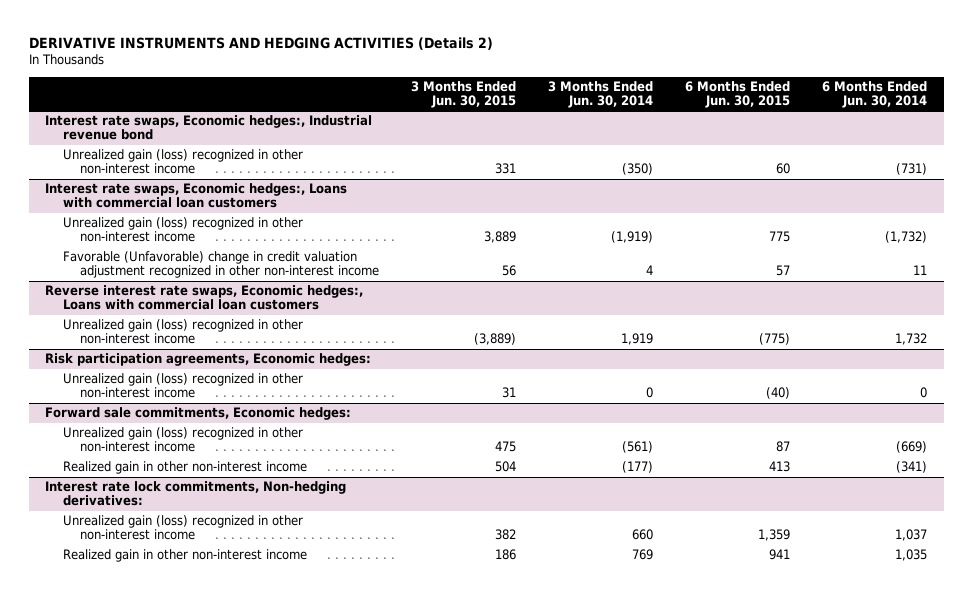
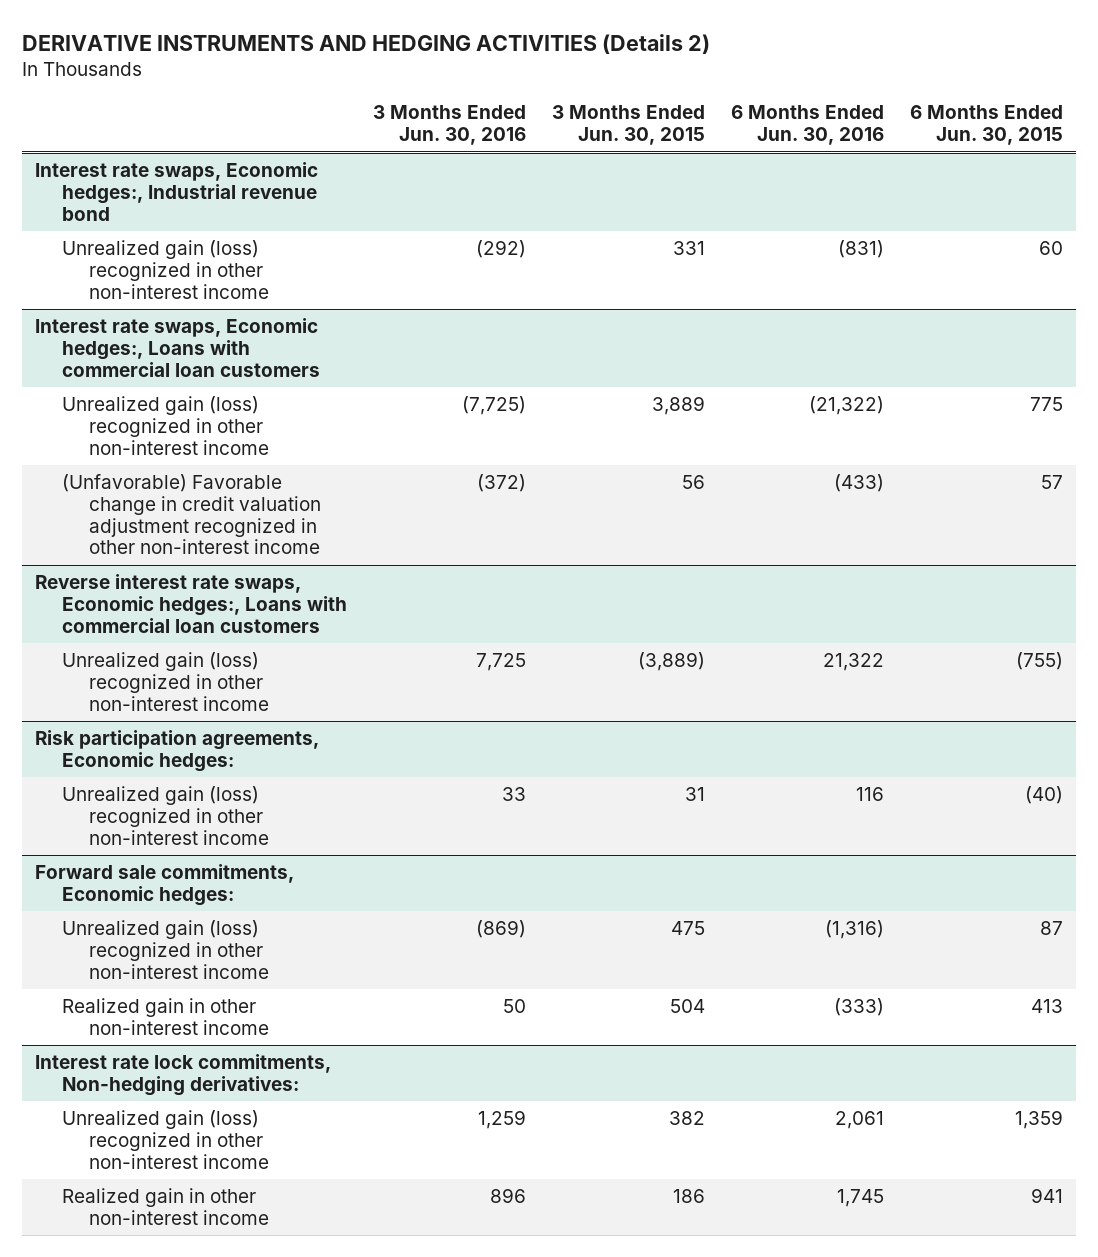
[548,80,654,109] 3 Months Ended Jun. 30, 2014 -> none
[822,80,928,109] 6 Months Ended Jun. 30, 2014 -> none
none -> [372,105,526,146] 3 Months Ended Jun. 30, 2016
none -> [731,105,885,146] 6 Months Ended Jun. 30, 2016
[62,251,380,279] Favorable (Unfavorable) change in credit valuation adjustment recognized in other non-interest income -> [61,474,321,555] (Unfavorable) Favorable change in credit valuation adjustment recognized in other non-interest income
[759,333,791,346] (775) -> [1016,652,1064,671] (755)

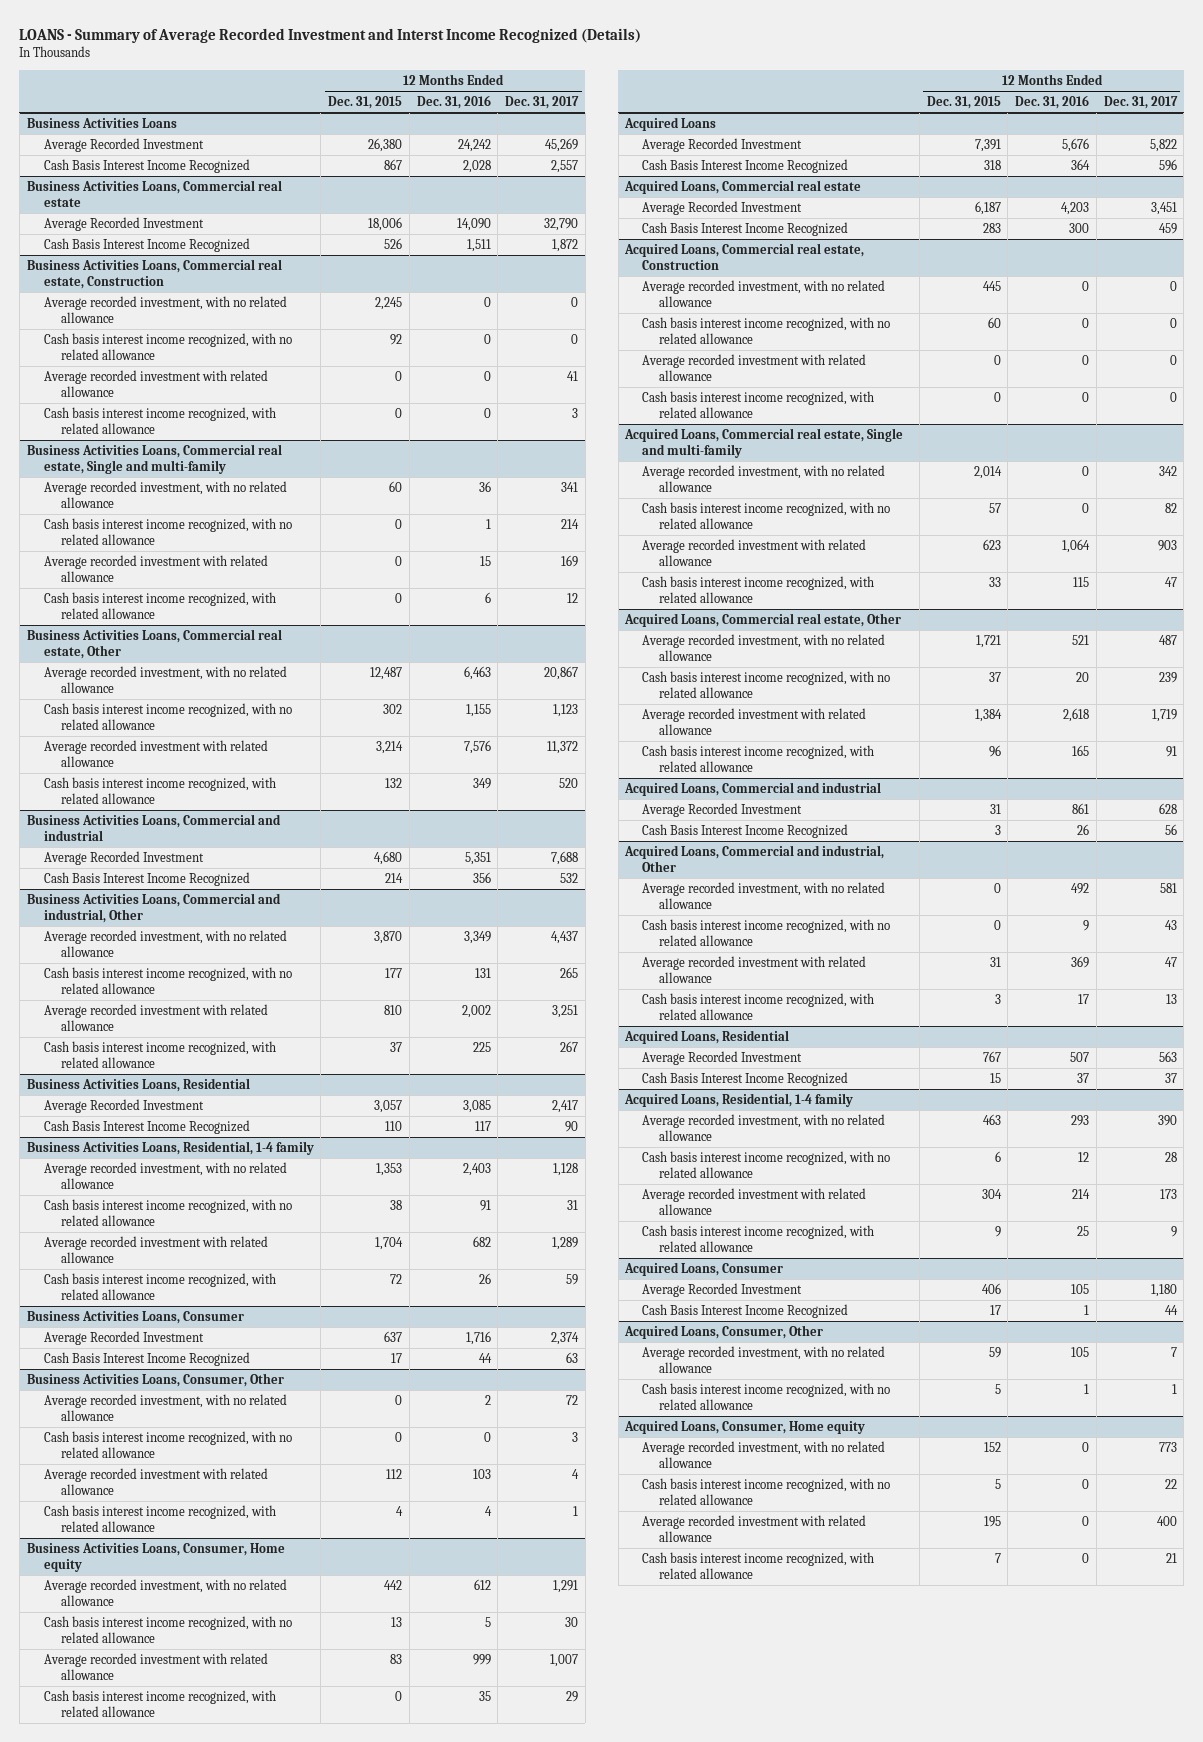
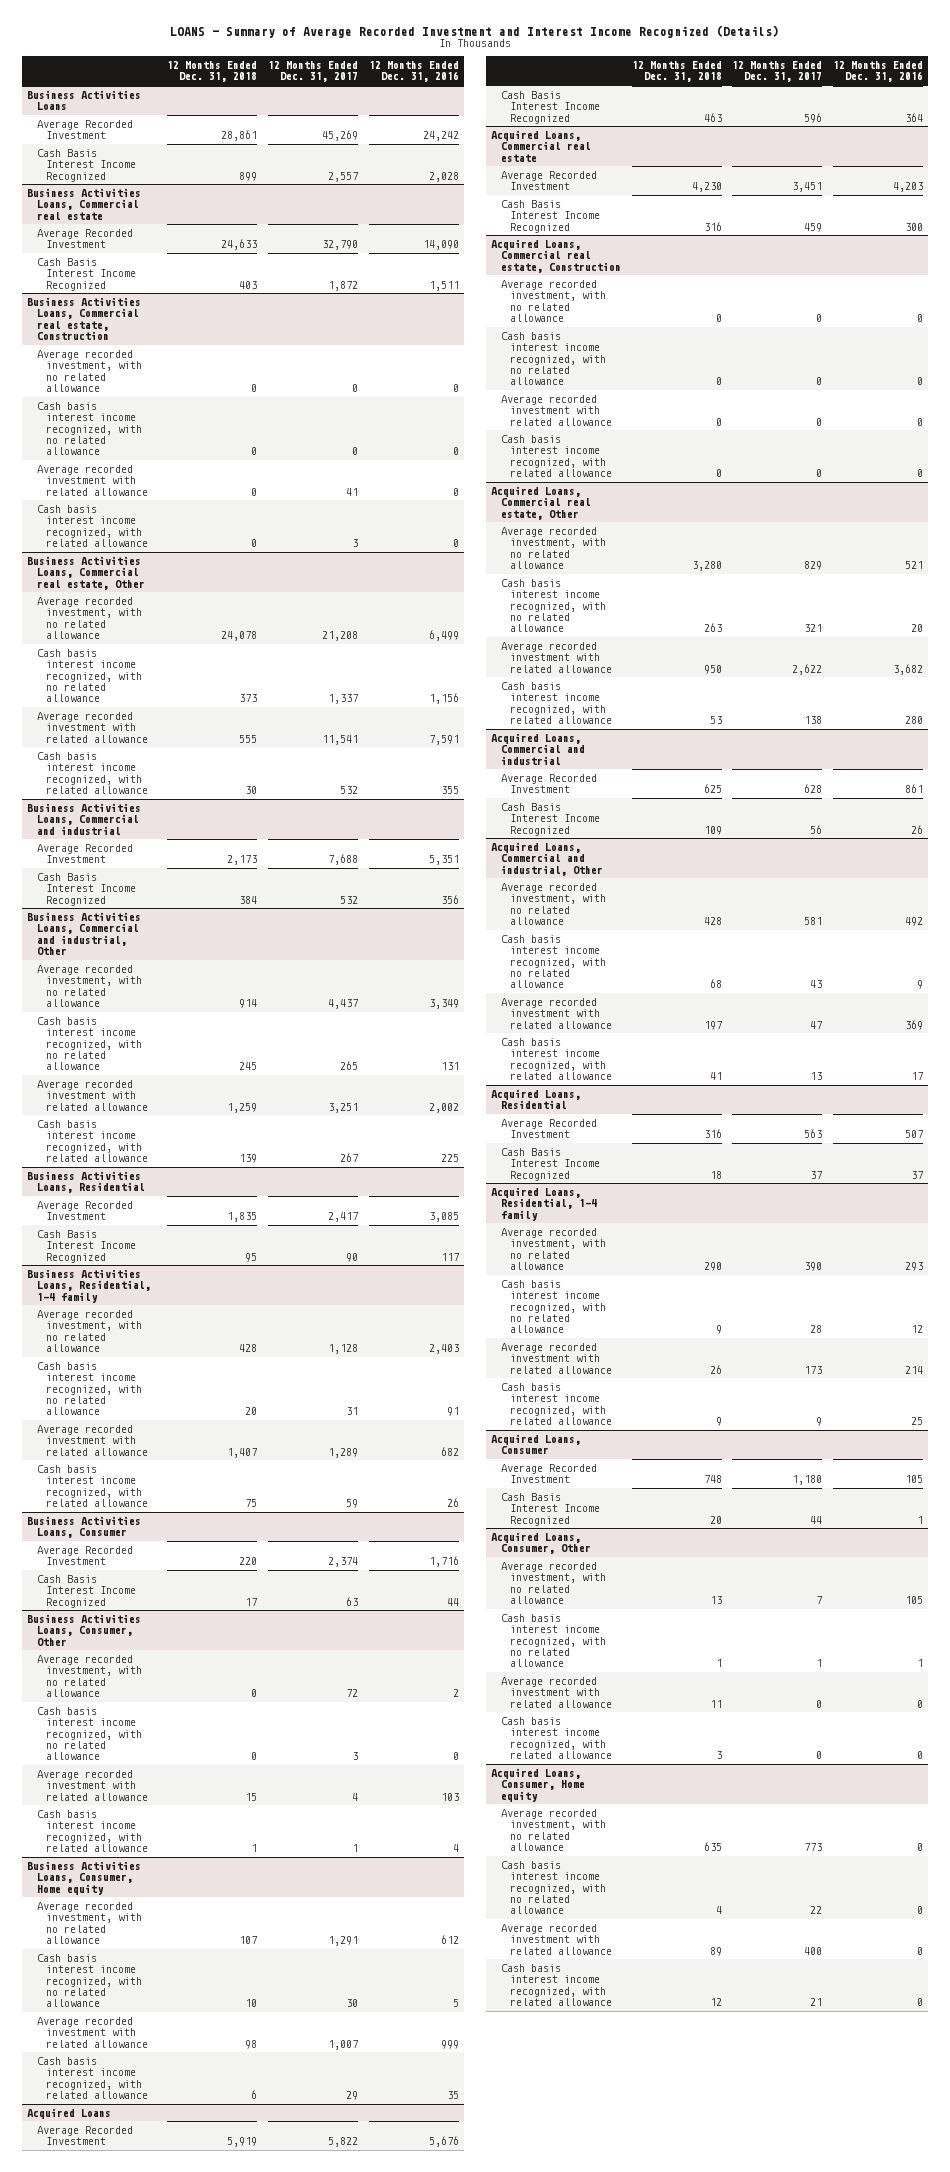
[19,27,642,43] LOANS - Summary of Average Recorded Investment and Interst Income Recognized (Details) -> [170,24,780,38] LOANS - Summary of Average Recorded Investment and Interest Income Recognized (Details)
[328,96,403,110] Dec. 31, 2015 -> none
none -> [167,61,258,83] 12 Months Ended Dec. 31, 2018
[26,443,282,474] Business Activities Loans, Commercial real estate, Single and multi-family -> none
[43,480,287,508] Average recorded investment, with no related allowance -> none
[43,517,292,545] Cash basis interest income recognized, with no related allowance -> none
[43,554,268,582] Average recorded investment with related allowance -> none
[43,591,276,619] Cash basis interest income recognized, with related allowance -> none
[463,665,491,680] 6,463 -> [428,629,459,641] 6,499
[544,665,579,680] 20,867 -> [321,630,358,641] 21,208
[465,703,491,717] 1,155 -> [428,693,459,705] 1,156
[553,703,579,717] 1,123 -> [327,694,358,705] 1,337
[463,739,491,754] 7,576 -> [428,734,459,745] 7,591
[547,740,579,754] 11,372 -> [321,734,358,745] 11,541
[472,777,491,789] 349 -> [440,785,459,794] 355
[559,777,579,788] 520 -> [339,785,358,794] 532
[624,427,904,458] Acquired Loans, Commercial real estate, Single and multi-family -> none
[642,464,886,492] Average recorded investment, with no related allowance -> none
[642,501,891,529] Cash basis interest income recognized, with no related allowance -> none
[642,538,867,566] Average recorded investment with related allowance -> none
[642,575,875,603] Cash basis interest income recognized, with related allowance -> none
[1158,634,1177,645] 487 -> [804,560,823,570] 829
[1158,671,1177,683] 239 -> [804,624,823,633] 321
[1063,707,1090,722] 2,618 -> [892,663,923,675] 3,682
[1151,708,1177,722] 1,719 -> [792,663,823,675] 2,622
[1072,744,1090,756] 165 -> [904,715,923,724] 280
[1165,745,1177,757] 91 -> [804,715,823,724] 138
none -> [500,1676,613,1708] Average recorded investment with related allowance
none -> [500,1716,613,1759] Cash basis interest income recognized, with related allowance

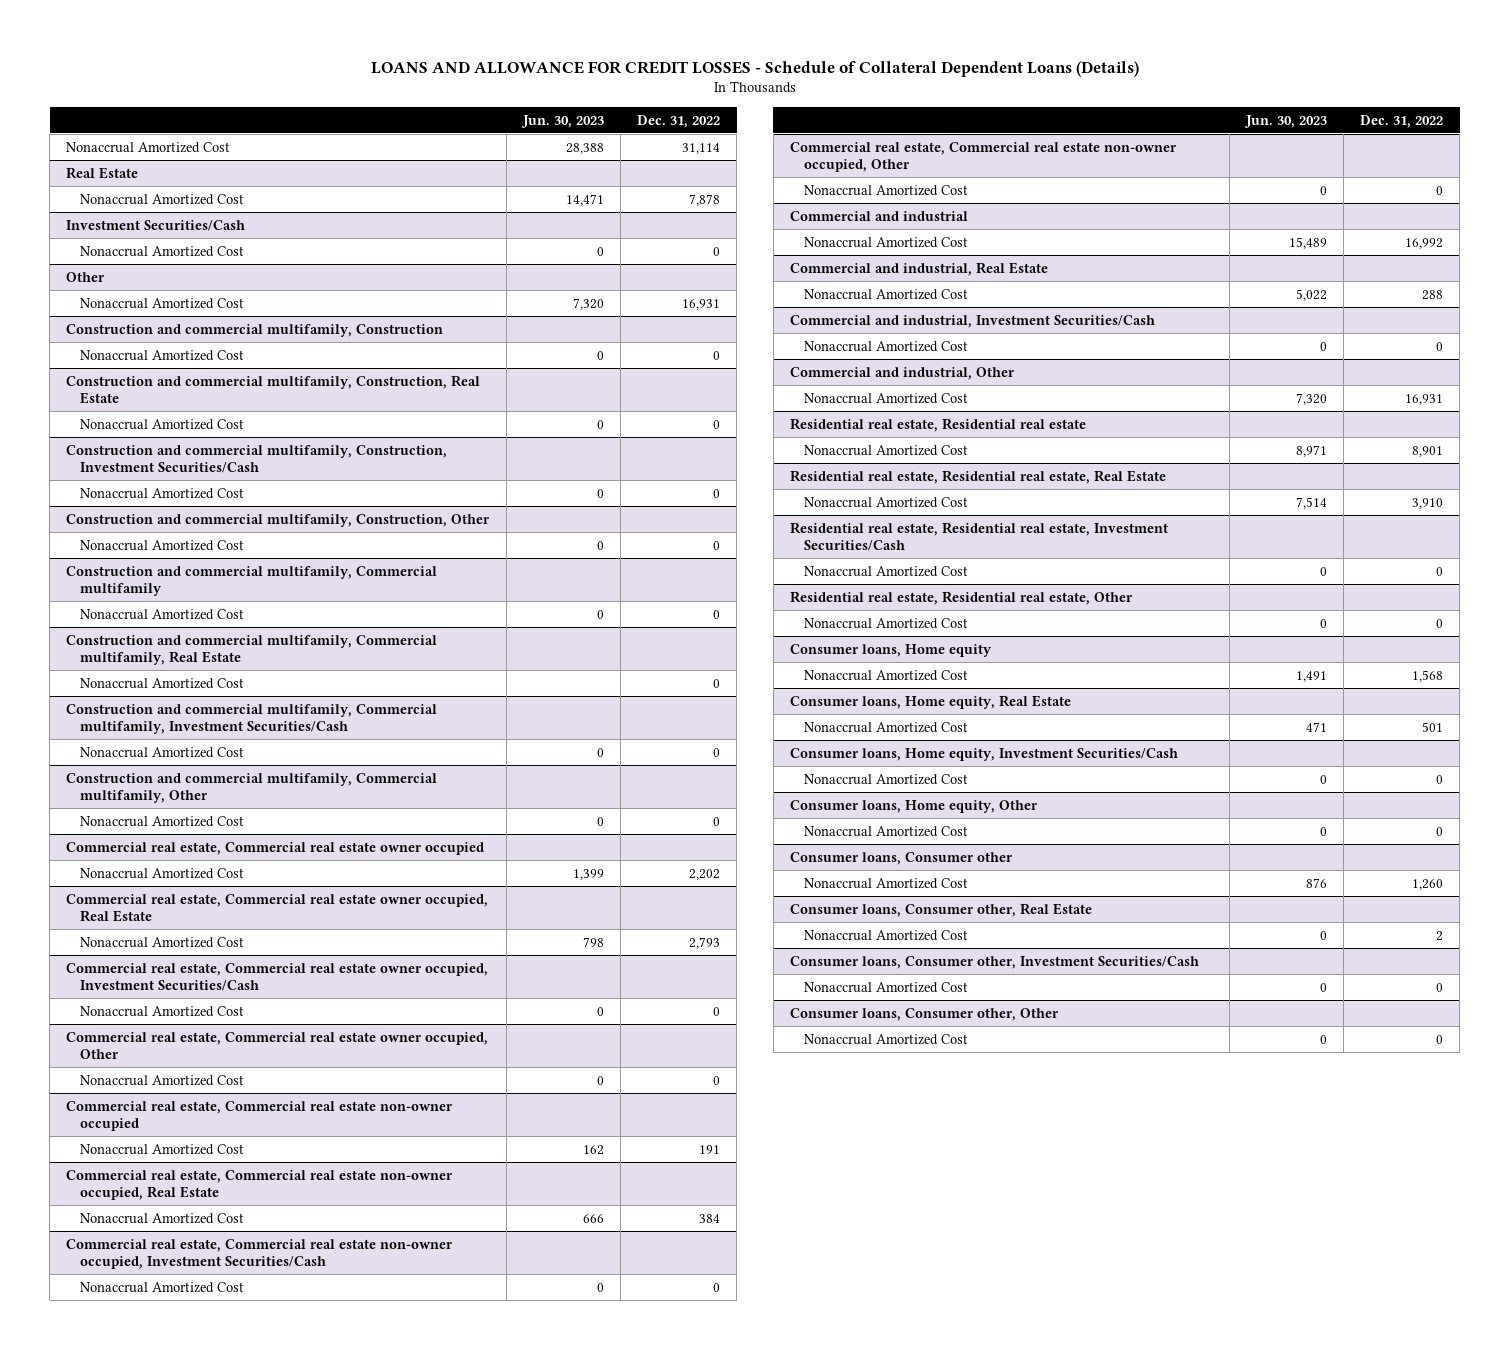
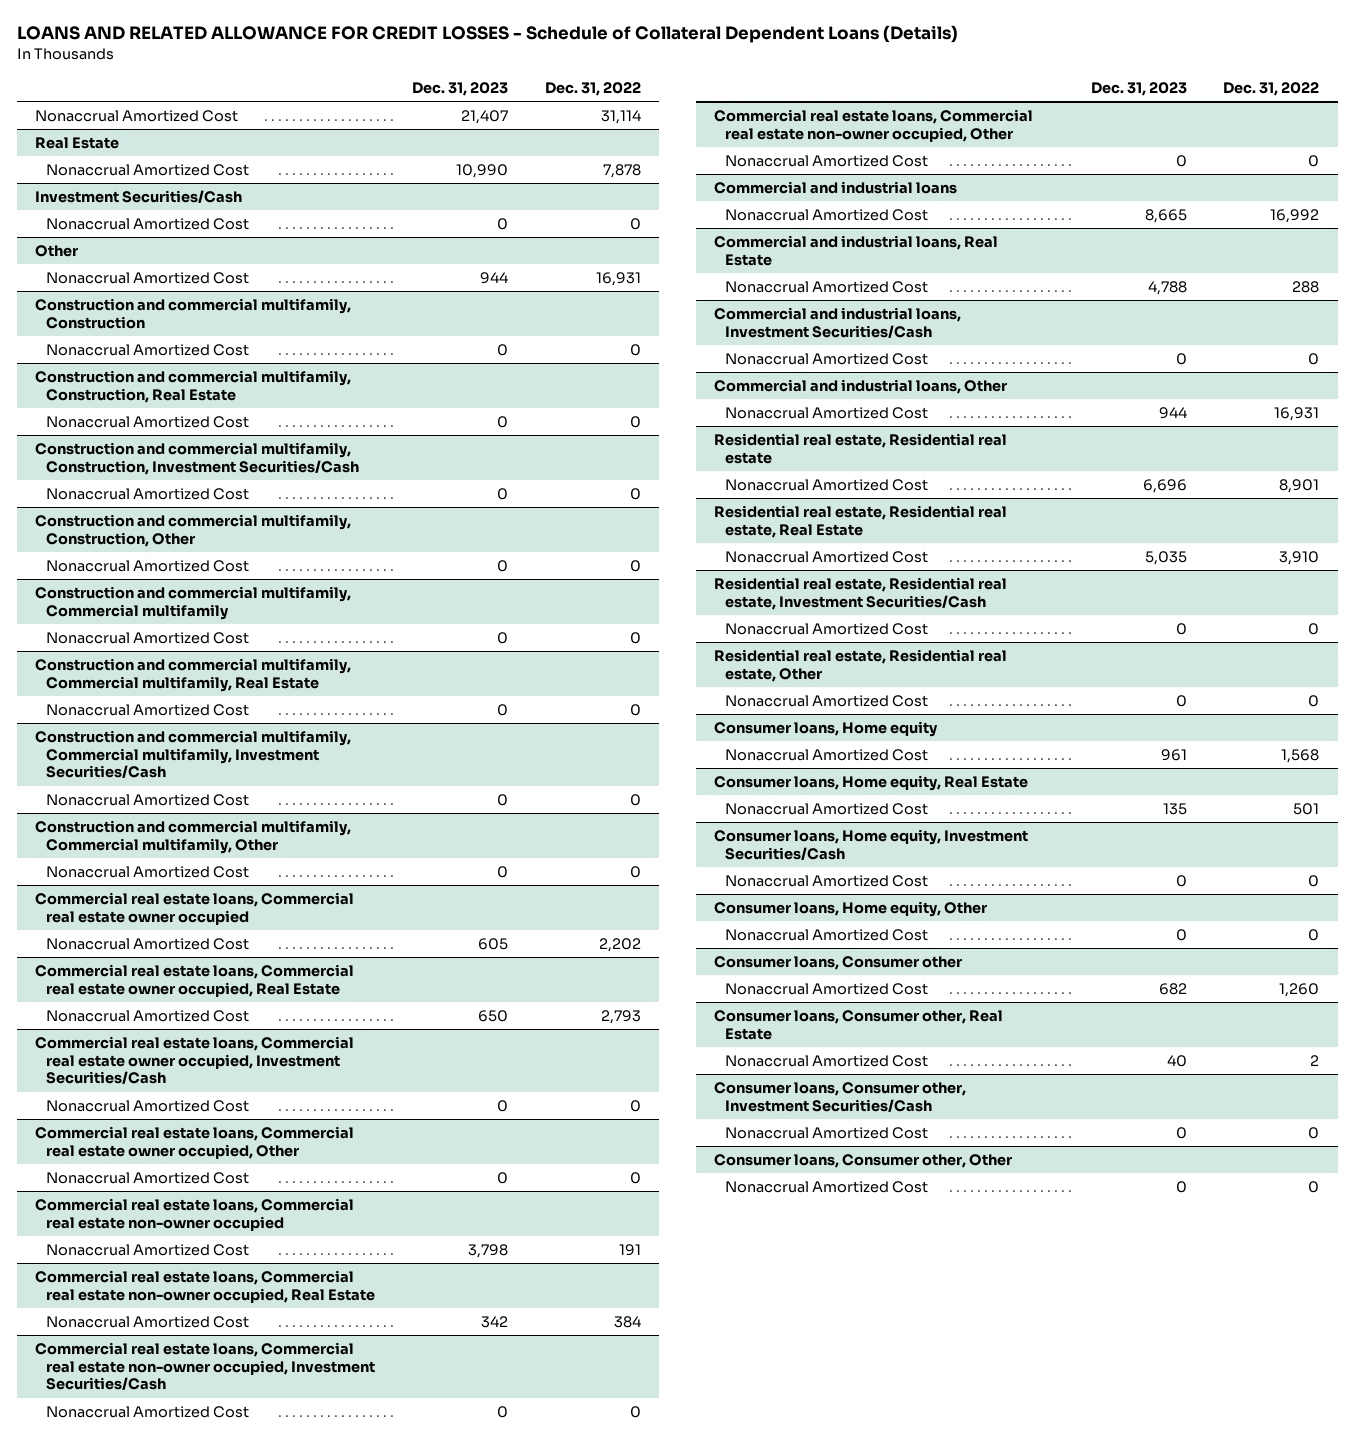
[370,60,1139,77] LOANS AND ALLOWANCE FOR CREDIT LOSSES - Schedule of Collateral Dependent Loans (Details) -> [16,25,958,44] LOANS AND RELATED ALLOWANCE FOR CREDIT LOSSES - Schedule of Collateral Dependent Loans (Details)
[520,114,604,128] Jun. 30, 2023 -> none
none -> [411,81,508,96] Dec. 31, 2023
[66,841,485,855] Commercial real estate, Commercial real estate owner occupied -> [34,892,354,925] Commercial real estate loans, Commercial real estate owner occupied
[66,893,489,922] Commercial real estate, Commercial real estate owner occupied, Real Estate -> [34,964,354,997] Commercial real estate loans, Commercial real estate owner occupied, Real Estate
[66,962,489,991] Commercial real estate, Commercial real estate owner occupied, Investment Securities/Cash -> [34,1036,354,1085] Commercial real estate loans, Commercial real estate owner occupied, Investment Securities/Cash
[66,1031,489,1059] Commercial real estate, Commercial real estate owner occupied, Other -> [34,1126,354,1159] Commercial real estate loans, Commercial real estate owner occupied, Other
[66,1100,454,1131] Commercial real estate, Commercial real estate non-owner occupied -> [34,1198,354,1231] Commercial real estate loans, Commercial real estate non-owner occupied
[66,1169,454,1200] Commercial real estate, Commercial real estate non-owner occupied, Real Estate -> [34,1270,376,1303] Commercial real estate loans, Commercial real estate non-owner occupied, Real Estate
[66,1238,454,1269] Commercial real estate, Commercial real estate non-owner occupied, Investment Securities/Cash -> [34,1342,376,1391] Commercial real estate loans, Commercial real estate non-owner occupied, Investment Securities/Cash
[789,141,1177,172] Commercial real estate, Commercial real estate non-owner occupied, Other -> [713,109,1033,142] Commercial real estate loans, Commercial real estate non-owner occupied, Other
[789,210,968,221] Commercial and industrial -> [713,181,957,195] Commercial and industrial loans
[789,261,1048,276] Commercial and industrial, Real Estate -> [713,235,998,266] Commercial and industrial loans, Real Estate
[789,314,1155,328] Commercial and industrial, Investment Securities/Cash -> [713,307,961,338] Commercial and industrial loans, Investment Securities/Cash
[789,366,1015,380] Commercial and industrial, Other -> [713,379,1007,395] Commercial and industrial loans, Other

